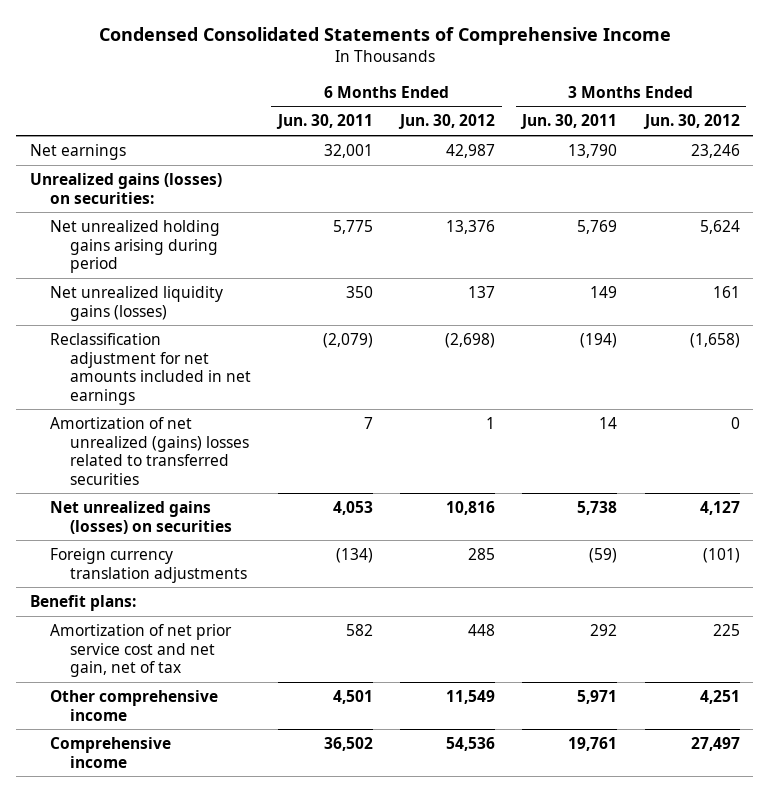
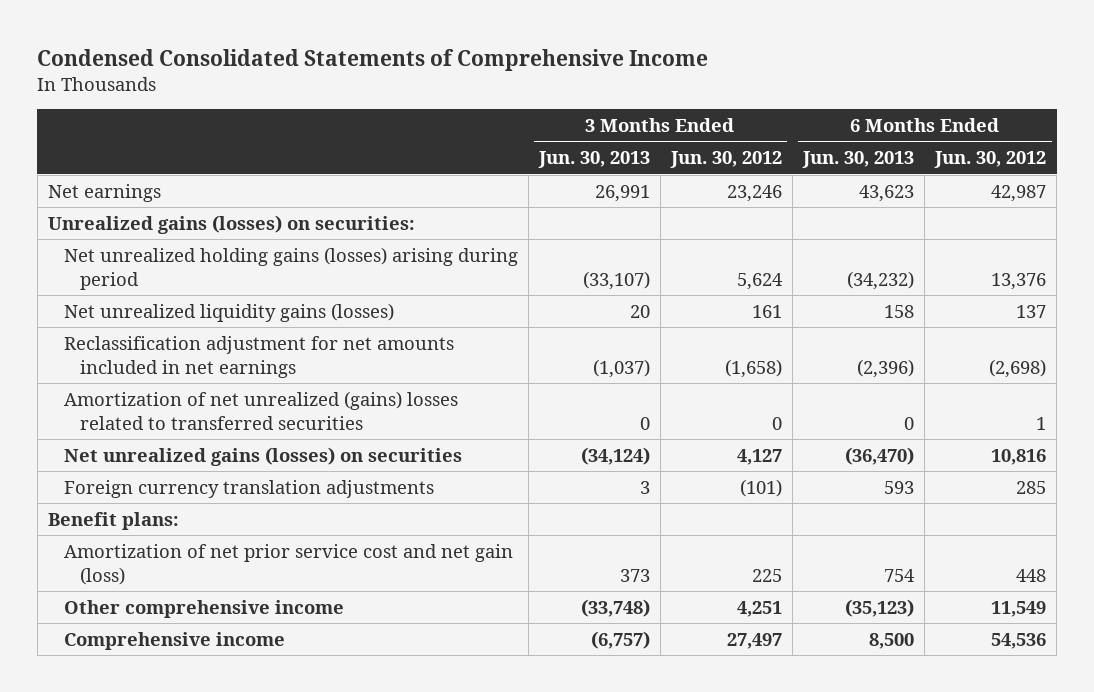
[276,114,374,130] Jun. 30, 2011 -> none
[520,114,618,130] Jun. 30, 2011 -> none
none -> [537,151,650,169] Jun. 30, 2013
none -> [802,151,915,169] Jun. 30, 2013
[49,220,220,274] Net unrealized holding gains arising during period -> [63,246,518,290] Net unrealized holding gains (losses) arising during period
[49,624,232,678] Amortization of net prior service cost and net gain, net of tax -> [63,543,513,585] Amortization of net prior service cost and net gain (loss)

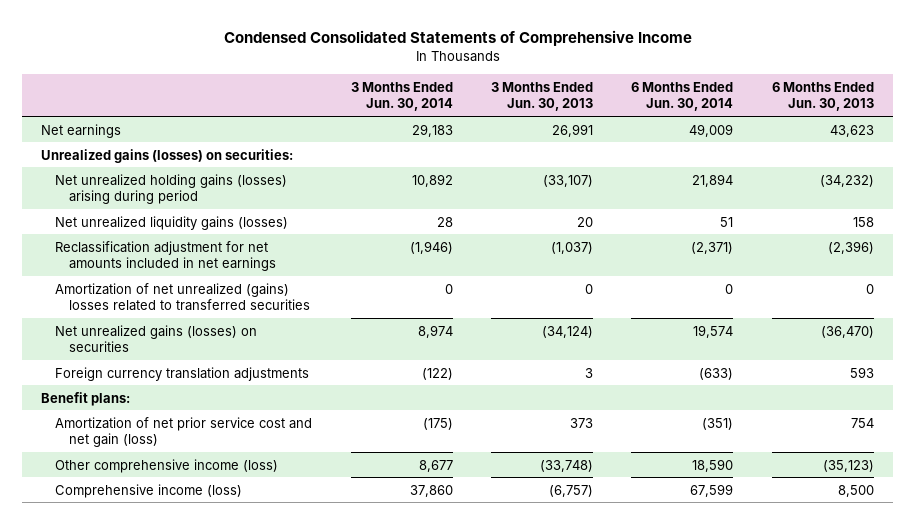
[670,151,783,169] Jun. 30, 2012 -> none
[934,151,1047,169] Jun. 30, 2012 -> none
none -> [350,81,453,112] 3 Months Ended Jun. 30, 2014
none -> [631,81,734,112] 6 Months Ended Jun. 30, 2014
[63,599,344,618] Other comprehensive income -> [55,458,279,473] Other comprehensive income (loss)
[63,631,285,650] Comprehensive income -> [55,483,243,498] Comprehensive income (loss)

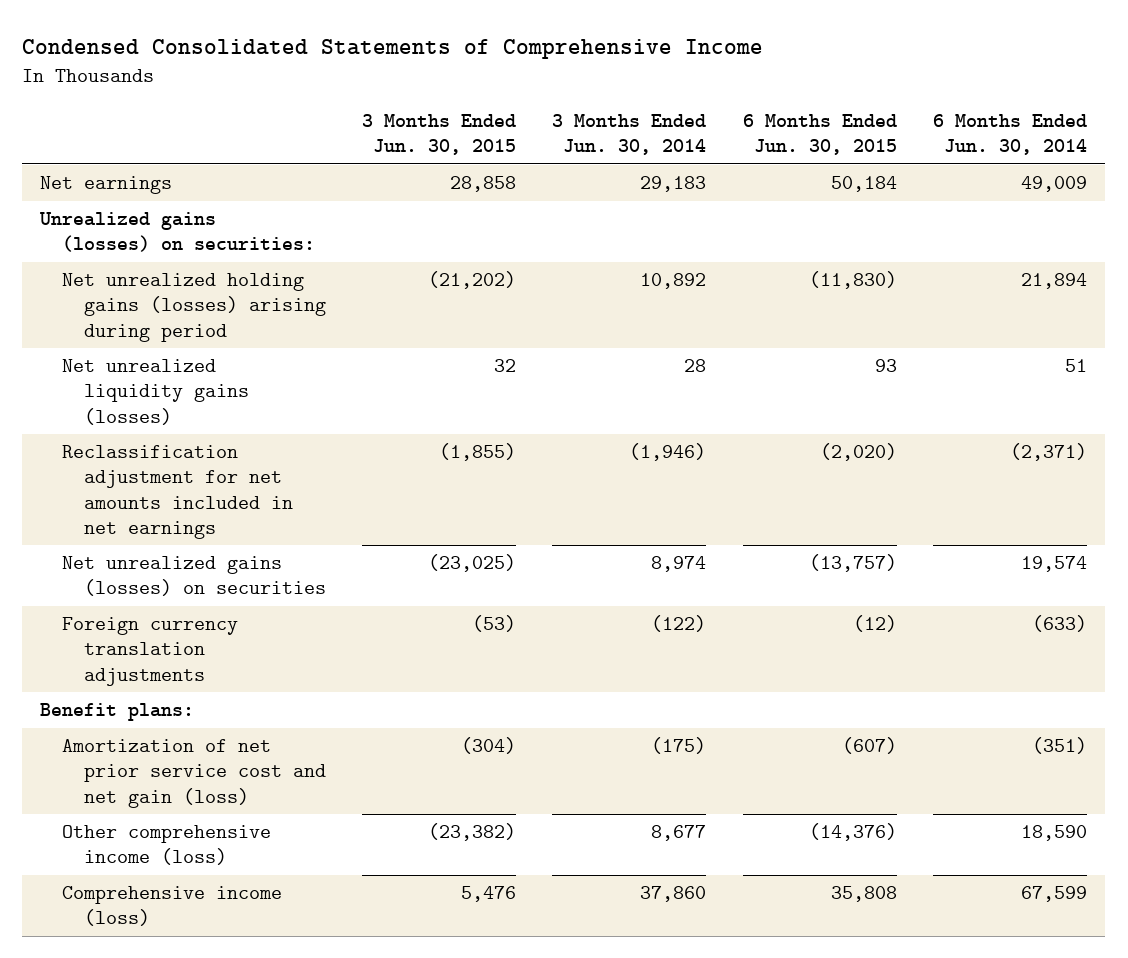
[491,81,594,112] 3 Months Ended Jun. 30, 2013 -> none
[771,81,874,112] 6 Months Ended Jun. 30, 2013 -> none
none -> [361,113,516,155] 3 Months Ended Jun. 30, 2015
none -> [742,113,897,155] 6 Months Ended Jun. 30, 2015
[55,282,310,312] Amortization of net unrealized (gains) losses related to transferred securities -> none

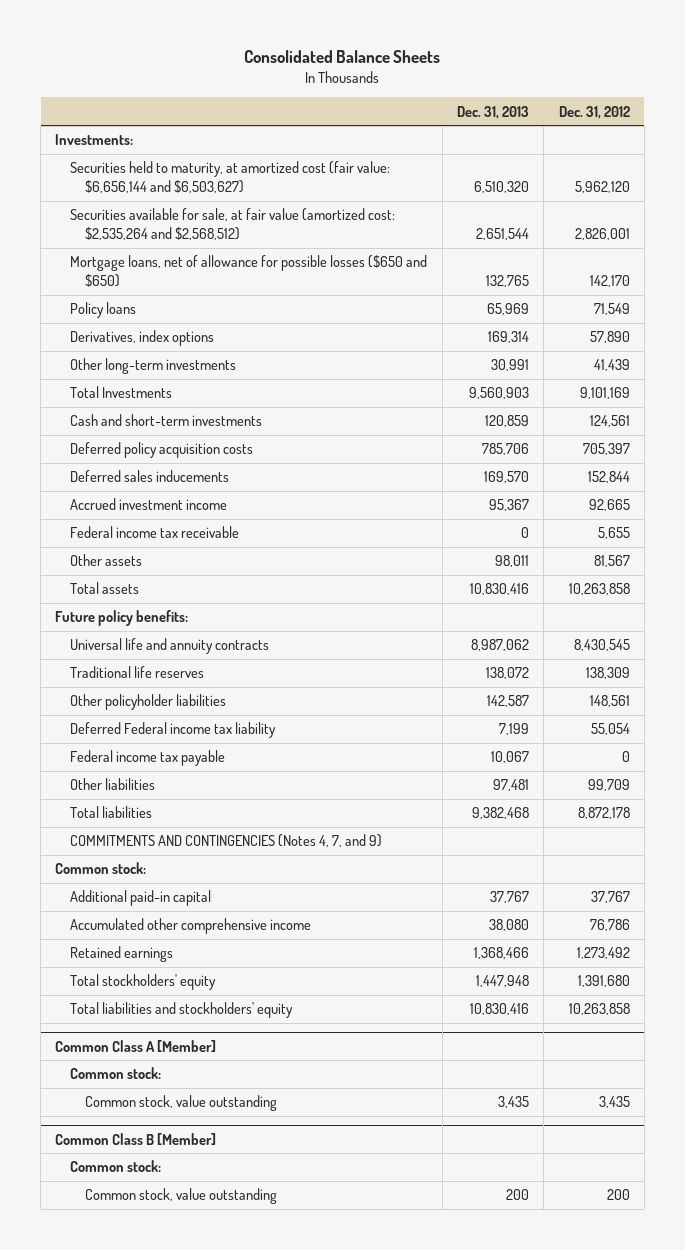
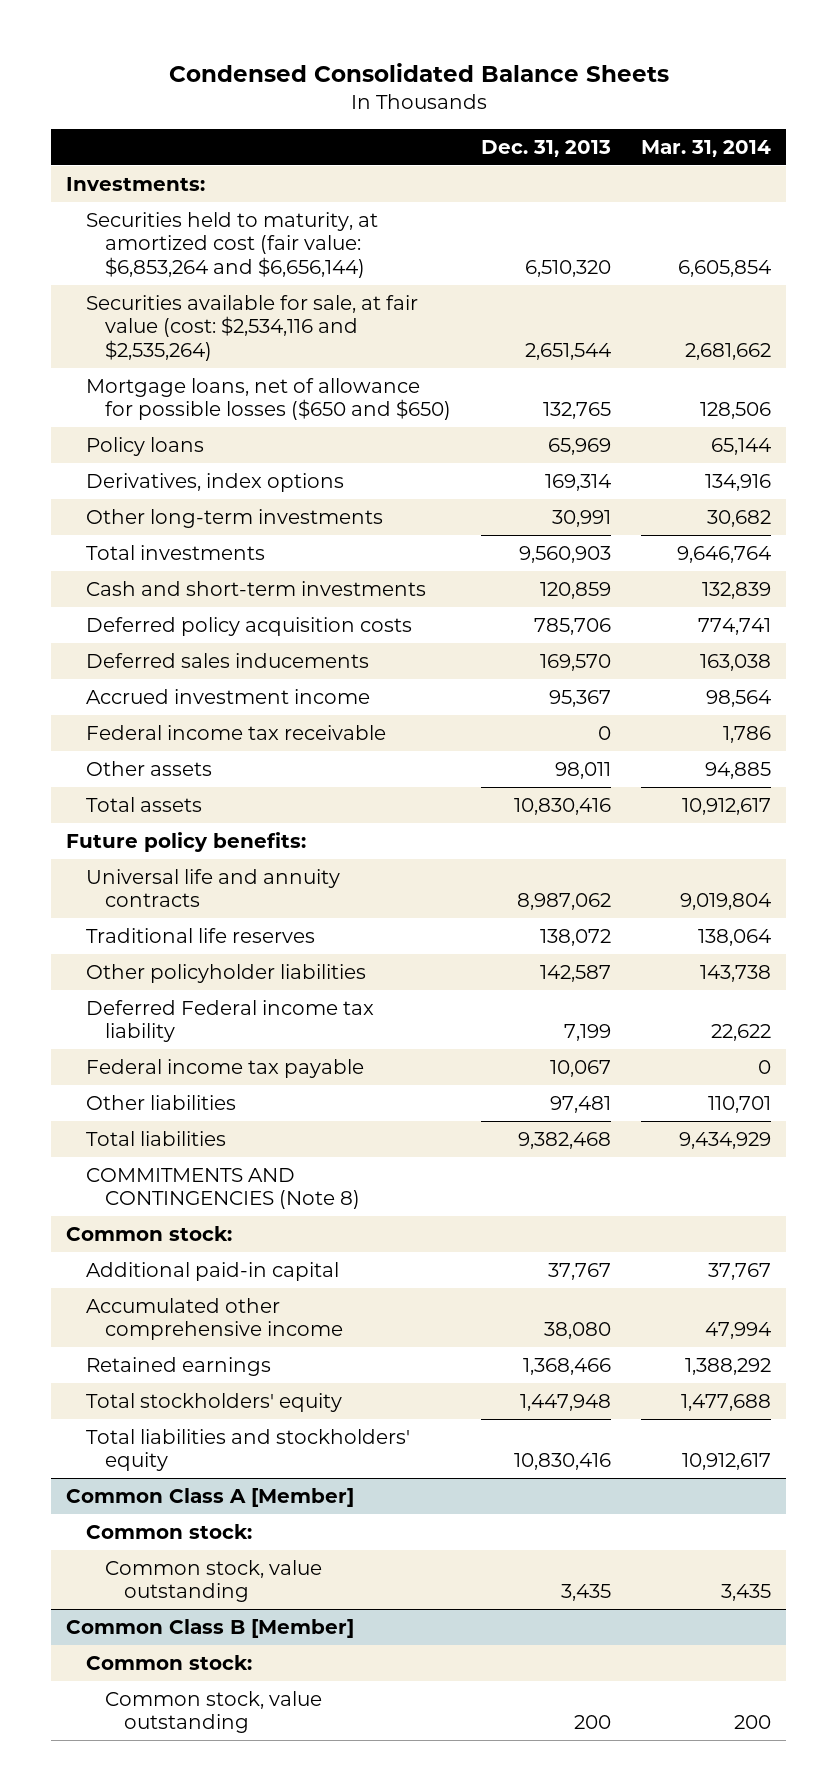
[244,50,441,64] Consolidated Balance Sheets -> [168,63,669,83] Condensed Consolidated Balance Sheets
[558,105,630,119] Dec. 31, 2012 -> none
none -> [640,139,771,157] Mar. 31, 2014
[70,161,391,194] Securities held to maturity, at amortized cost (fair value: $6,656,144 and $6,503,627) -> [85,211,378,278] Securities held to maturity, at amortized cost (fair value: $6,853,264 and $6,656,144)
[70,208,396,241] Securities available for sale, at fair value (amortized cost: $2,535,264 and $2,568,512) -> [85,294,418,361] Securities available for sale, at fair value (cost: $2,534,116 and $2,535,264)
[70,386,173,399] Total Investments -> [85,544,265,560] Total investments
[70,834,383,848] COMMITMENTS AND CONTINGENCIES (Notes 4, 7, and 9) -> [85,1167,360,1210] COMMITMENTS AND CONTINGENCIES (Note 8)

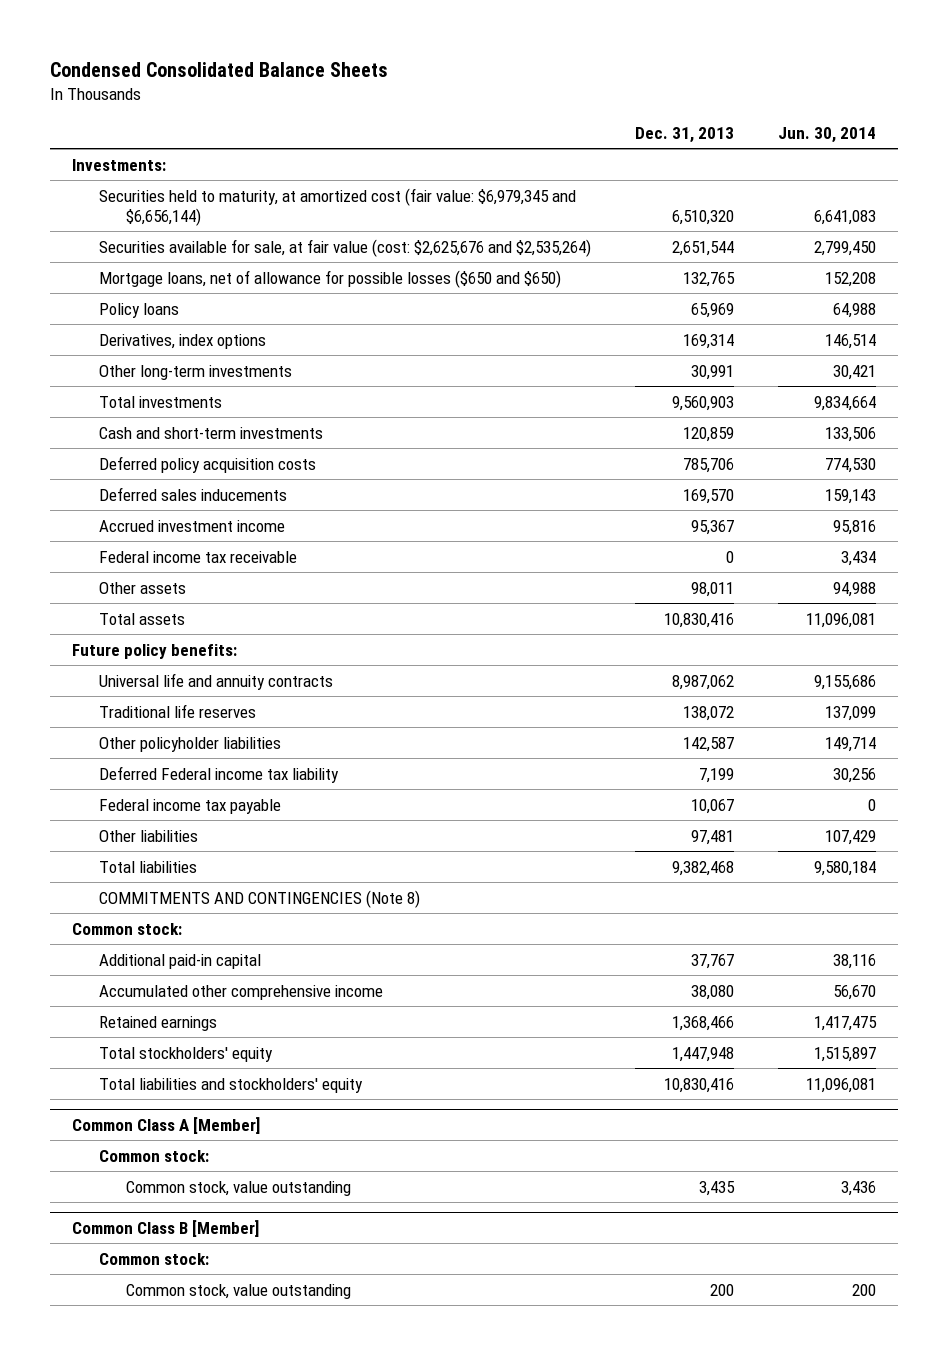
[640,139,771,157] Mar. 31, 2014 -> none
none -> [777,126,876,143] Jun. 30, 2014
[85,211,378,278] Securities held to maturity, at amortized cost (fair value: $6,853,264 and $6,656,144) -> [99,187,577,226] Securities held to maturity, at amortized cost (fair value: $6,979,345 and $6,656,144)
[85,294,418,361] Securities available for sale, at fair value (cost: $2,534,116 and $2,535,264) -> [99,238,592,257] Securities available for sale, at fair value (cost: $2,625,676 and $2,535,264)

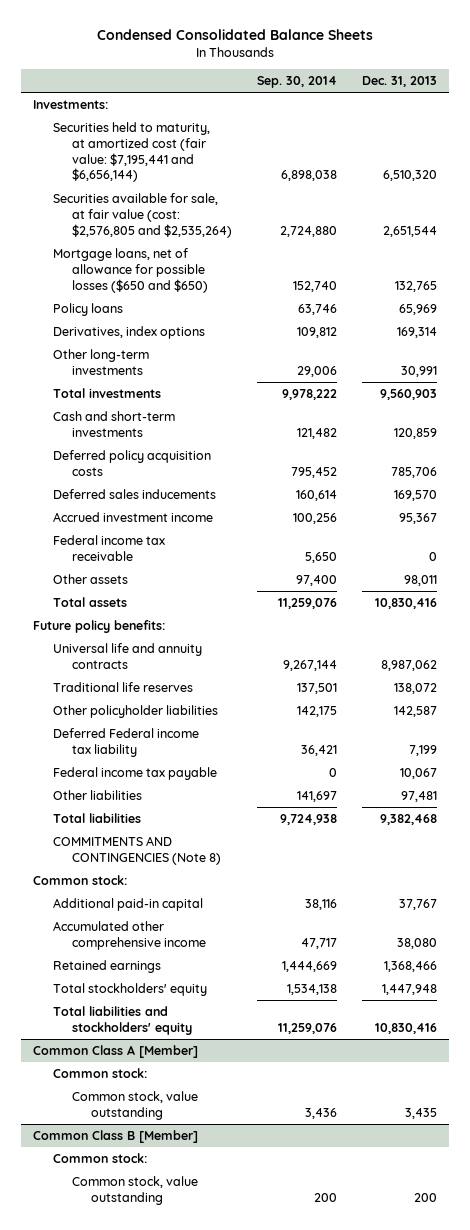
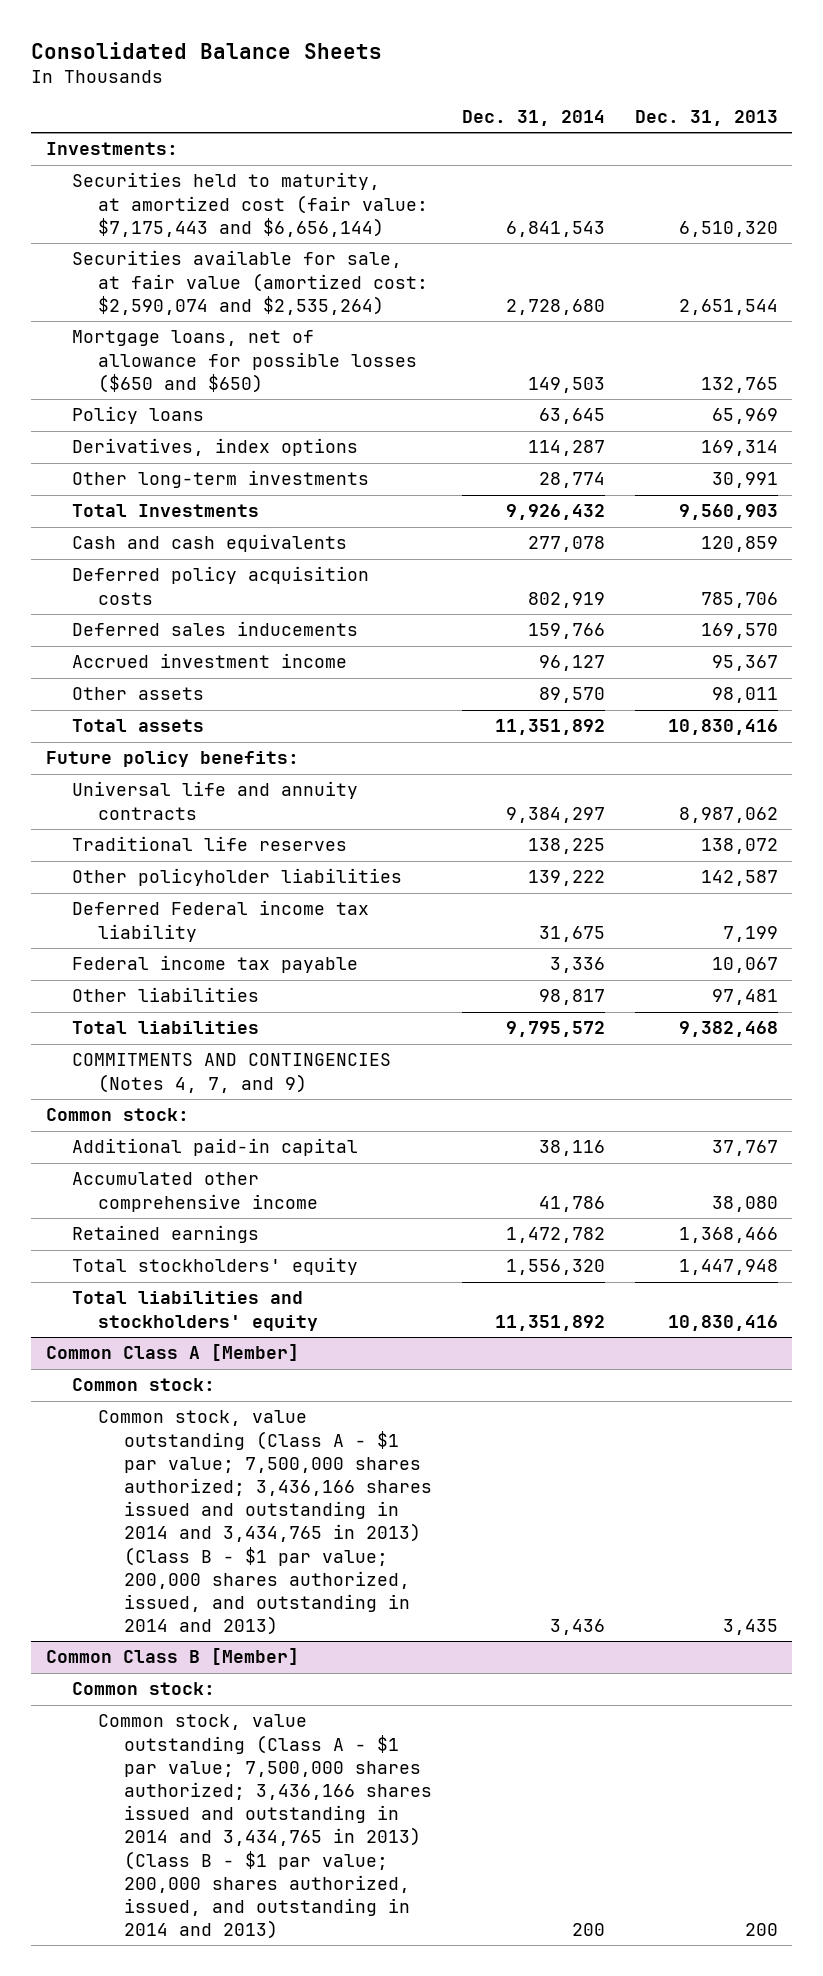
[97,29,374,41] Condensed Consolidated Balance Sheets -> [30,41,382,59] Consolidated Balance Sheets
[256,76,337,89] Sep. 30, 2014 -> none
none -> [461,110,605,127] Dec. 31, 2014
[52,121,210,183] Securities held to maturity, at amortized cost (fair value: $7,195,441 and $6,656,144) -> [71,172,429,237] Securities held to maturity, at amortized cost (fair value: $7,175,443 and $6,656,144)
[52,192,232,238] Securities available for sale, at fair value (cost: $2,576,805 and $2,535,264) -> [71,250,429,315] Securities available for sale, at fair value (amortized cost: $2,590,074 and $2,535,264)
[52,387,161,398] Total investments -> [71,504,259,518] Total Investments
[52,410,175,437] Cash and short-term investments -> [71,534,347,553] Cash and cash equivalents
[52,534,165,561] Federal income tax receivable -> none
[52,835,221,865] COMMITMENTS AND CONTINGENCIES (Note 8) -> [71,1053,391,1093] COMMITMENTS AND CONTINGENCIES (Notes 4, 7, and 9)
[71,1090,198,1120] Common stock, value outstanding -> [98,1410,433,1636] Common stock, value outstanding (Class A - $1 par value; 7,500,000 shares authorized; 3,436,166 shares issued and outstanding in 2014 and 3,434,765 in 2013) (Class B - $1 par value; 200,000 shares authorized, issued, and outstanding in 2014 and 2013)
[71,1175,198,1205] Common stock, value outstanding -> [98,1714,433,1940] Common stock, value outstanding (Class A - $1 par value; 7,500,000 shares authorized; 3,436,166 shares issued and outstanding in 2014 and 3,434,765 in 2013) (Class B - $1 par value; 200,000 shares authorized, issued, and outstanding in 2014 and 2013)

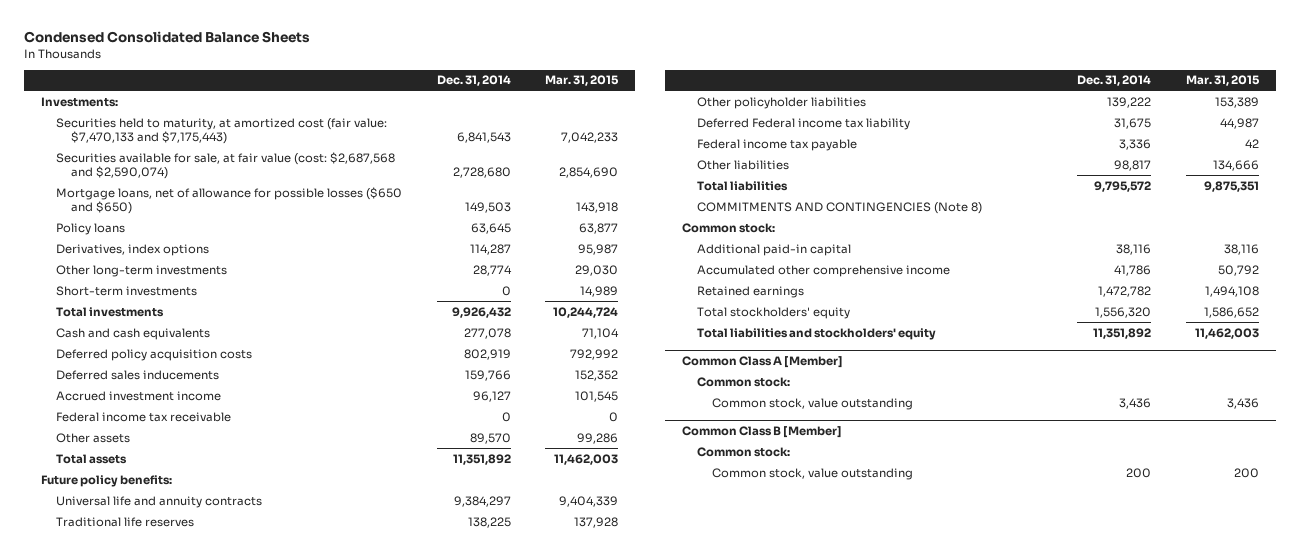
[30,41,382,59] Consolidated Balance Sheets -> [23,31,310,44] Condensed Consolidated Balance Sheets
[634,110,778,127] Dec. 31, 2013 -> none
none -> [545,75,620,87] Mar. 31, 2015
[71,172,429,237] Securities held to maturity, at amortized cost (fair value: $7,175,443 and $6,656,144) -> [56,117,388,144] Securities held to maturity, at amortized cost (fair value: $7,470,133 and $7,175,443)
[71,250,429,315] Securities available for sale, at fair value (amortized cost: $2,590,074 and $2,535,264) -> [56,151,396,179] Securities available for sale, at fair value (cost: $2,687,568 and $2,590,074)
none -> [56,285,198,296] Short-term investments
[71,504,259,518] Total Investments -> [56,306,165,317] Total investments
none -> [56,411,232,422] Federal income tax receivable
[71,1053,391,1093] COMMITMENTS AND CONTINGENCIES (Notes 4, 7, and 9) -> [696,201,982,214] COMMITMENTS AND CONTINGENCIES (Note 8)
[98,1410,433,1636] Common stock, value outstanding (Class A - $1 par value; 7,500,000 shares authorized; 3,436,166 shares issued and outstanding in 2014 and 3,434,765 in 2013) (Class B - $1 par value; 200,000 shares authorized, issued, and outstanding in 2014 and 2013) -> [711,397,913,410] Common stock, value outstanding
[98,1714,433,1940] Common stock, value outstanding (Class A - $1 par value; 7,500,000 shares authorized; 3,436,166 shares issued and outstanding in 2014 and 3,434,765 in 2013) (Class B - $1 par value; 200,000 shares authorized, issued, and outstanding in 2014 and 2013) -> [711,467,913,480] Common stock, value outstanding

